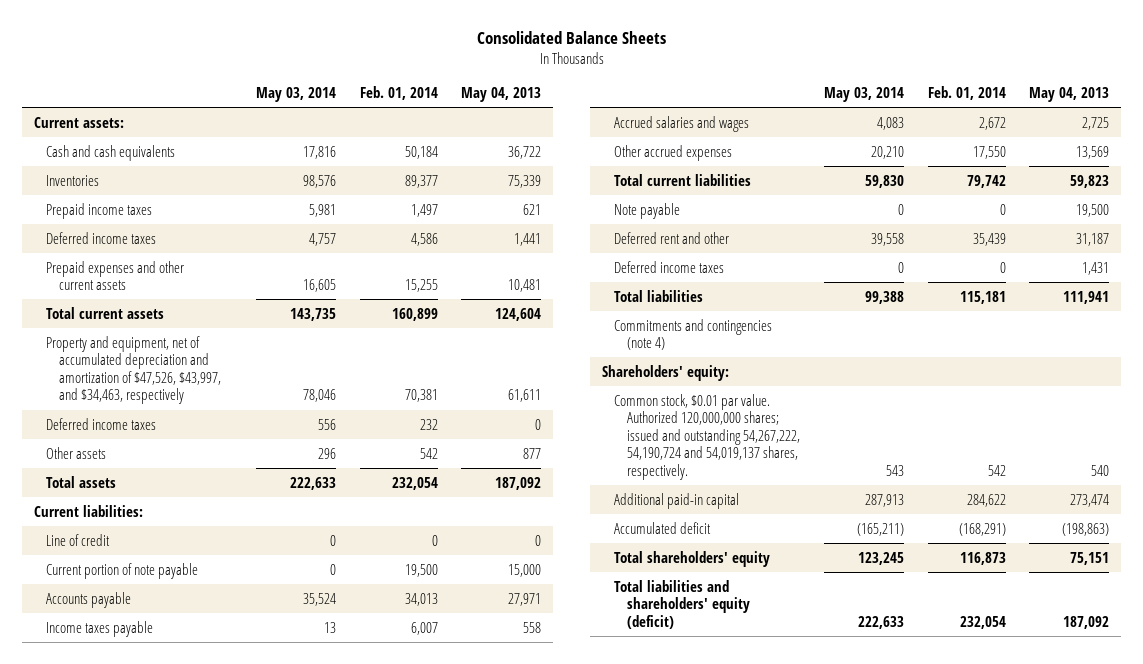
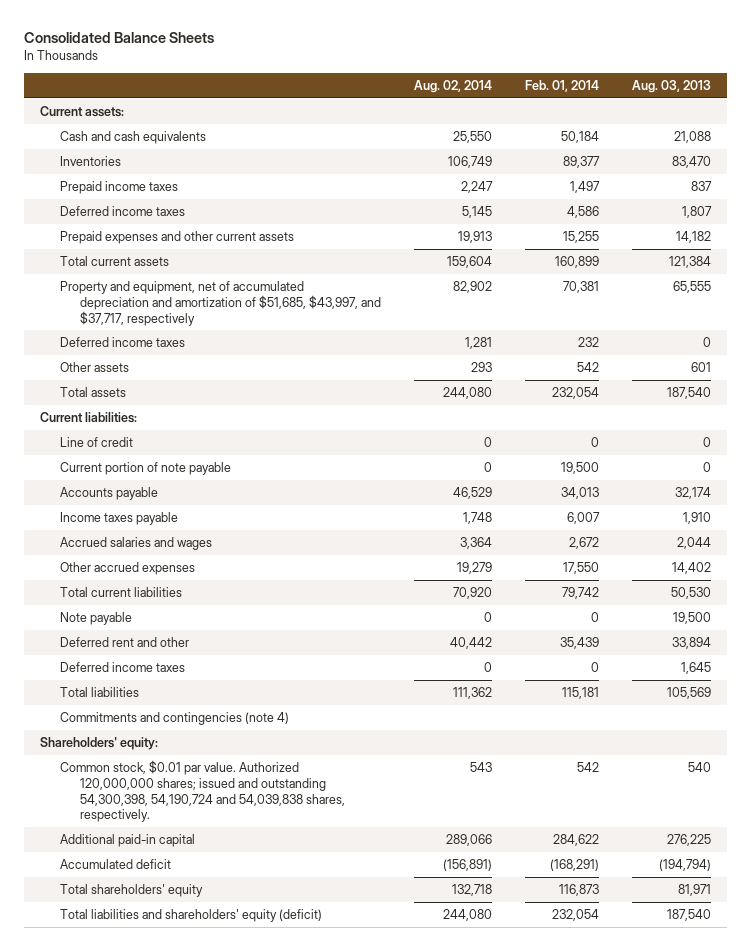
[255,87,336,103] May 03, 2014 -> none
[461,87,542,103] May 04, 2013 -> none
none -> [413,80,492,94] Aug. 02, 2014
none -> [631,80,711,94] Aug. 03, 2013
[46,335,222,405] Property and equipment, net of accumulated depreciation and amortization of $47,526, $43,997, and $34,463, respectively -> [60,280,382,326] Property and equipment, net of accumulated depreciation and amortization of $51,685, $43,997, and $37,717, respectively
[614,393,801,481] Common stock, $0.01 par value. Authorized 120,000,000 shares; issued and outstanding 54,267,222, 54,190,724 and 54,019,137 shares, respectively. -> [60,759,346,823] Common stock, $0.01 par value. Authorized 120,000,000 shares; issued and outstanding 54,300,398, 54,190,724 and 54,039,838 shares, respectively.

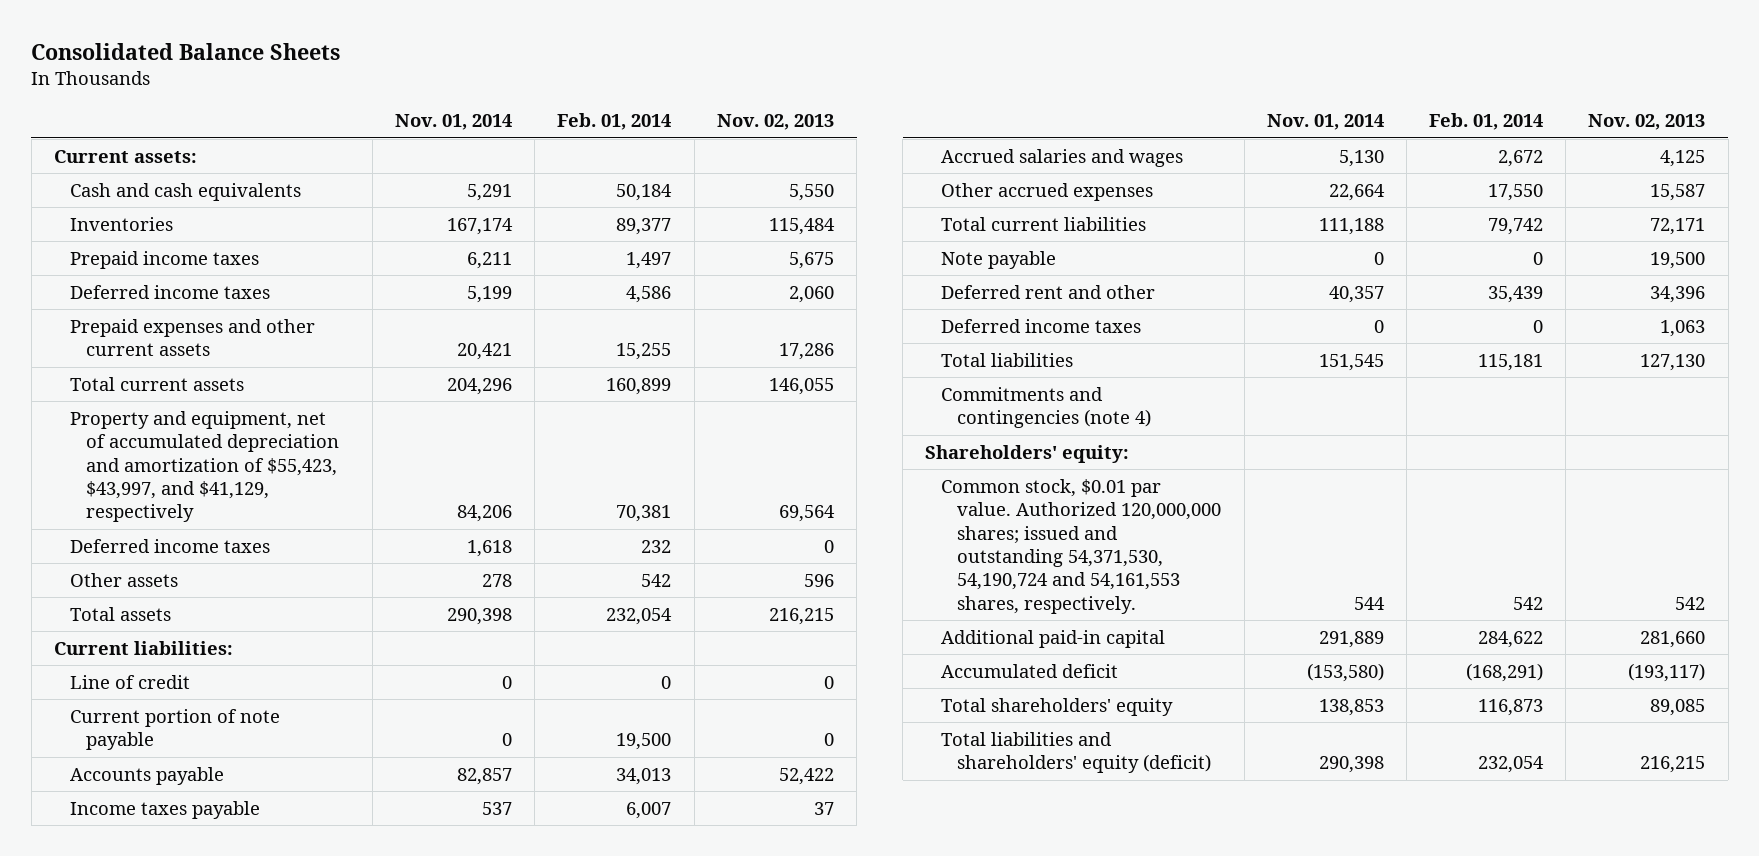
[413,80,492,94] Aug. 02, 2014 -> none
[631,80,711,94] Aug. 03, 2013 -> none
none -> [395,114,513,131] Nov. 01, 2014
none -> [716,114,834,131] Nov. 02, 2013
[60,280,382,326] Property and equipment, net of accumulated depreciation and amortization of $51,685, $43,997, and $37,717, respectively -> [69,410,339,523] Property and equipment, net of accumulated depreciation and amortization of $55,423, $43,997, and $41,129, respectively
[60,759,346,823] Common stock, $0.01 par value. Authorized 120,000,000 shares; issued and outstanding 54,300,398, 54,190,724 and 54,039,838 shares, respectively. -> [941,478,1222,614] Common stock, $0.01 par value. Authorized 120,000,000 shares; issued and outstanding 54,371,530, 54,190,724 and 54,161,553 shares, respectively.

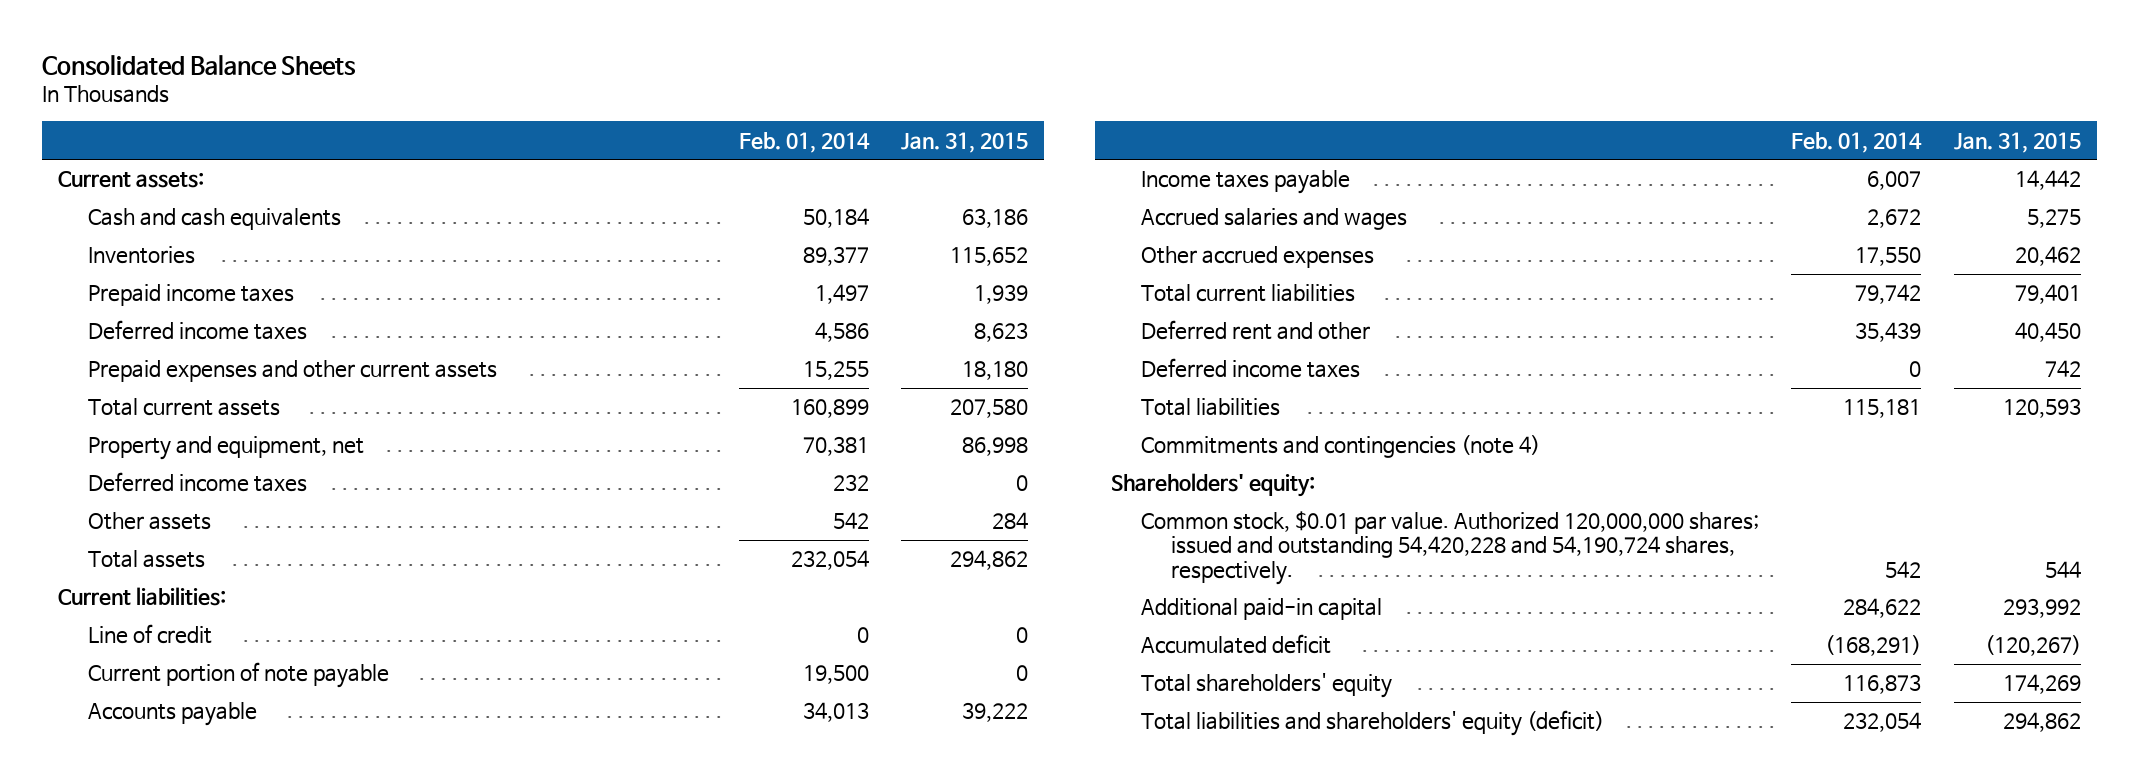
[395,114,513,131] Nov. 01, 2014 -> none
[716,114,834,131] Nov. 02, 2013 -> none
none -> [900,131,1028,153] Jan. 31, 2015
[69,410,339,523] Property and equipment, net of accumulated depreciation and amortization of $55,423, $43,997, and $41,129, respectively -> [88,436,365,461] Property and equipment, net
[941,250,1057,269] Note payable -> none
[941,478,1222,614] Common stock, $0.01 par value. Authorized 120,000,000 shares; issued and outstanding 54,371,530, 54,190,724 and 54,161,553 shares, respectively. -> [1141,511,1760,585] Common stock, $0.01 par value. Authorized 120,000,000 shares; issued and outstanding 54,420,228 and 54,190,724 shares, respectively.

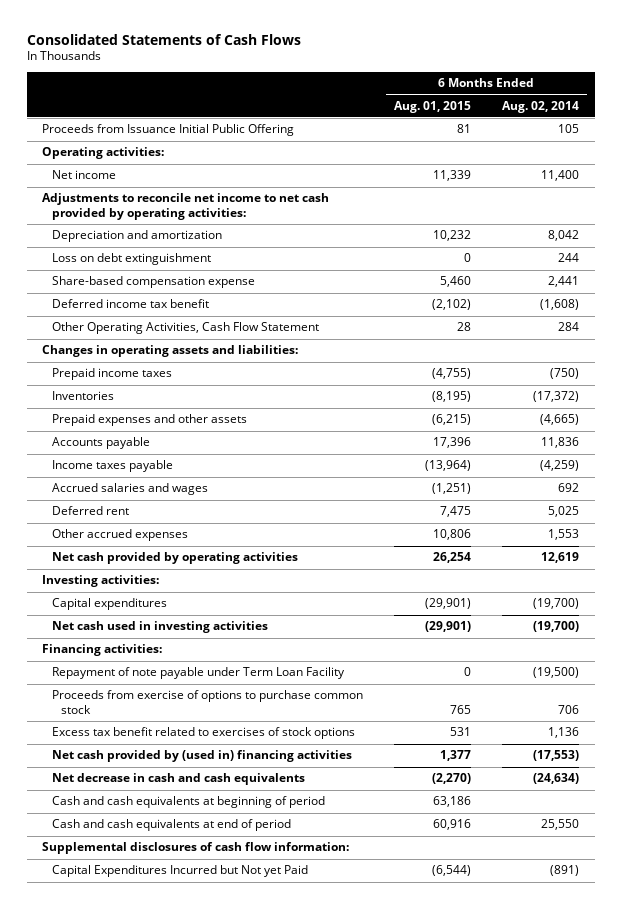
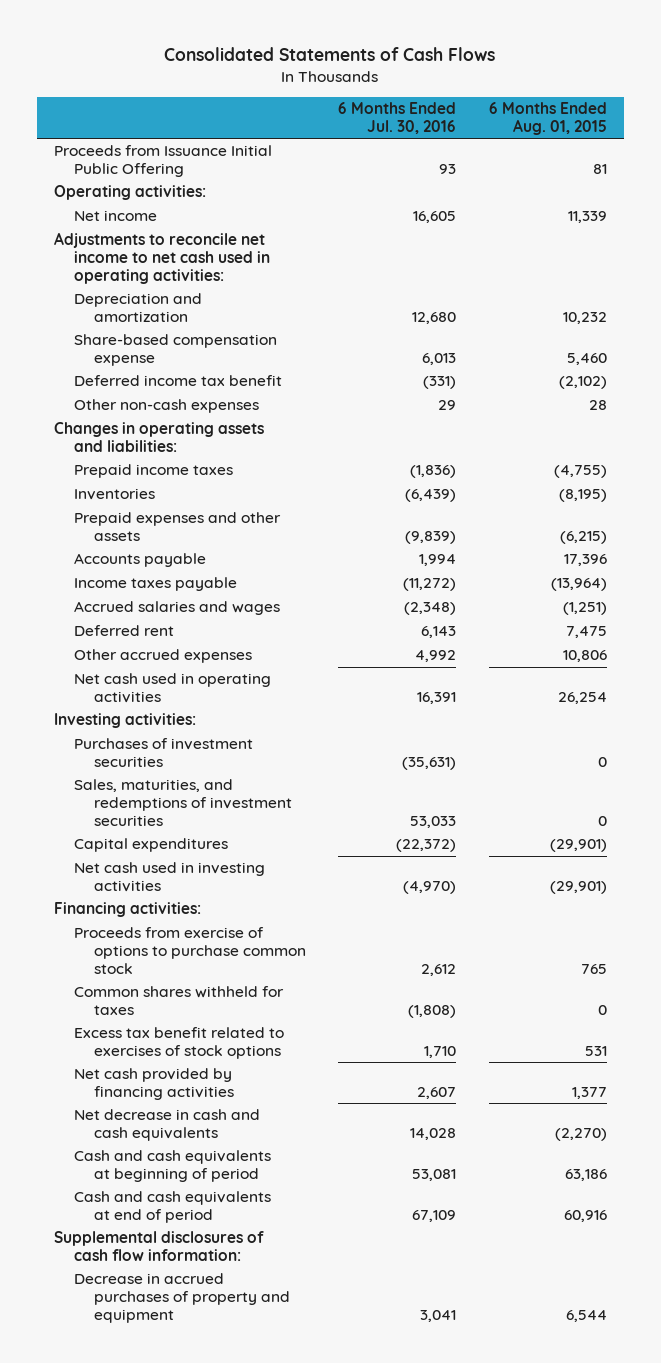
[502,100,580,113] Aug. 02, 2014 -> none
none -> [338,102,457,135] 6 Months Ended Jul. 30, 2016
[42,193,330,220] Adjustments to reconcile net income to net cash provided by operating activities: -> [53,232,270,284] Adjustments to reconcile net income to net cash used in operating activities:
[51,253,211,266] Loss on debt extinguishment -> none
[51,322,319,335] Other Operating Activities, Cash Flow Statement -> [73,399,259,414] Other non-cash expenses
[51,552,298,565] Net cash provided by operating activities -> [73,673,271,704] Net cash used in operating activities
none -> [73,738,253,768] Purchases of investment securities
none -> [73,779,292,826] Sales, maturities, and redemptions of investment securities
[51,667,345,680] Repayment of note payable under Term Loan Facility -> none
none -> [73,986,284,1016] Common shares withheld for taxes
[51,750,352,763] Net cash provided by (used in) financing activities -> [73,1068,234,1101] Net cash provided by financing activities
[51,865,308,878] Capital Expenditures Incurred but Not yet Paid -> none
none -> [73,1273,290,1323] Decrease in accrued purchases of property and equipment

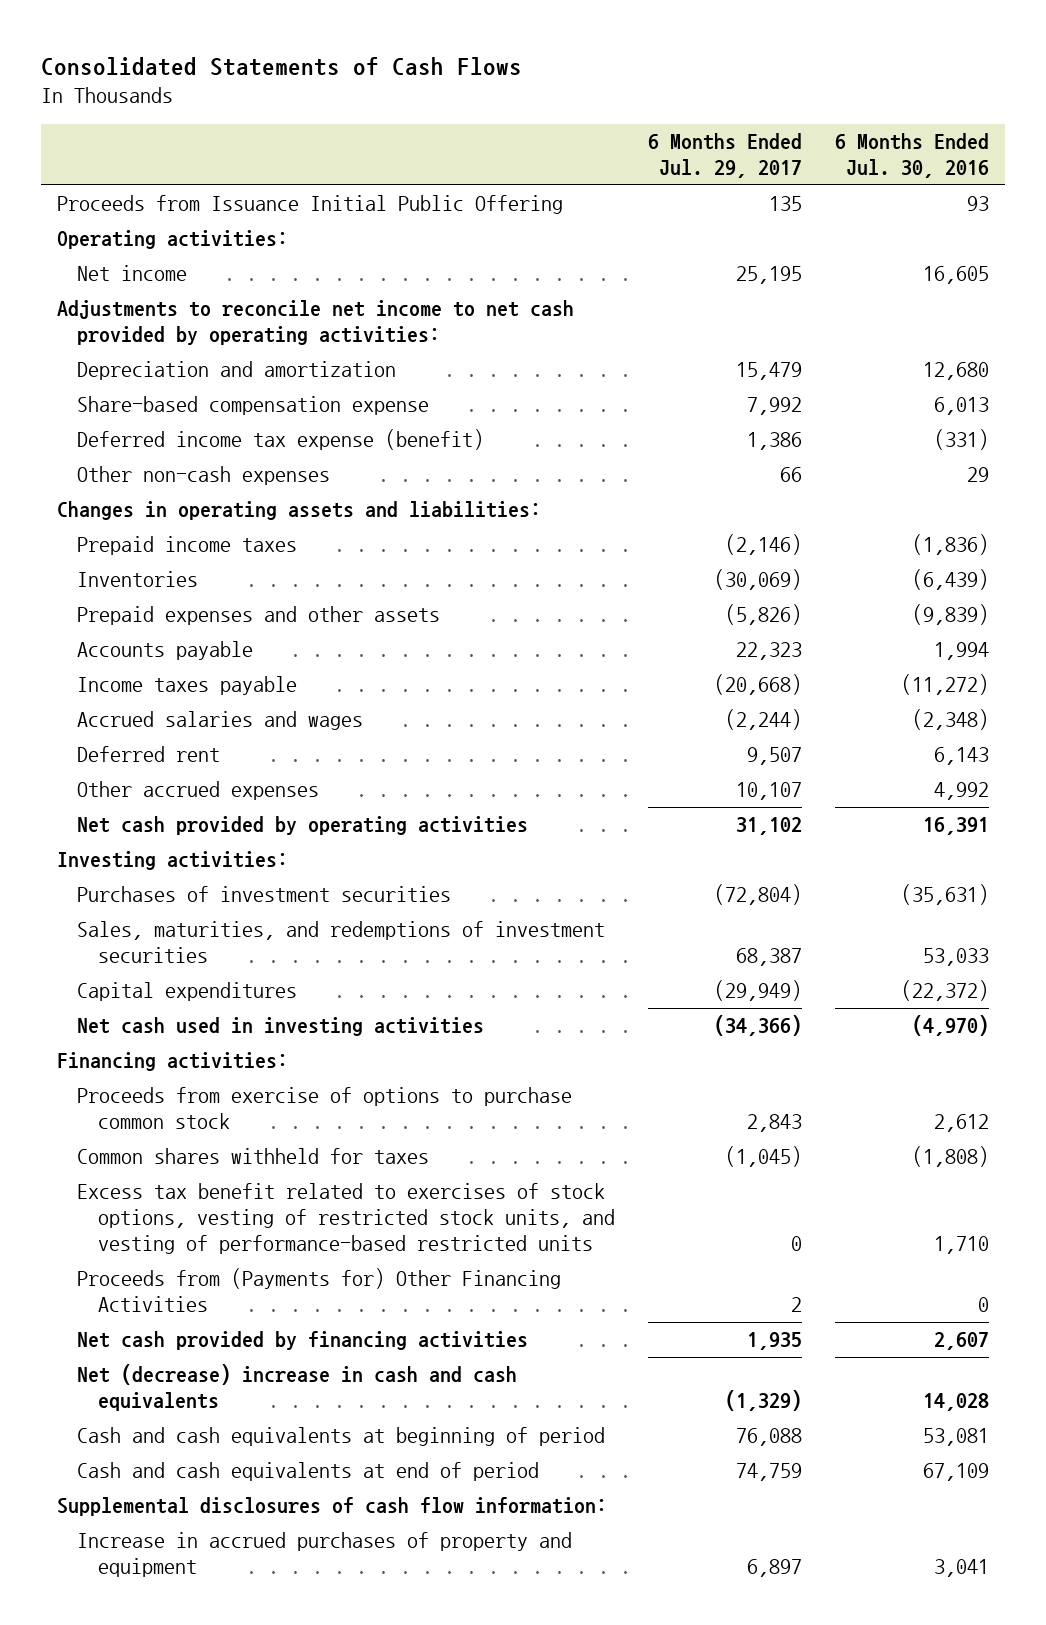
[489,102,608,136] 6 Months Ended Aug. 01, 2015 -> none
none -> [647,132,802,178] 6 Months Ended Jul. 29, 2017
[53,232,270,284] Adjustments to reconcile net income to net cash used in operating activities: -> [57,300,575,346] Adjustments to reconcile net income to net cash provided by operating activities:
[73,375,282,387] Deferred income tax benefit -> [77,429,485,451] Deferred income tax expense (benefit)
[73,673,271,704] Net cash used in operating activities -> [77,816,529,836] Net cash provided by operating activities
[73,1027,284,1060] Excess tax benefit related to exercises of stock options -> [77,1183,615,1255] Excess tax benefit related to exercises of stock options, vesting of restricted stock units, and vesting of performance-based restricted units
none -> [77,1268,562,1313] Proceeds from (Payments for) Other Financing Activities
[73,1109,260,1142] Net decrease in cash and cash equivalents -> [77,1364,518,1412] Net (decrease) increase in cash and cash equivalents
[73,1273,290,1323] Decrease in accrued purchases of property and equipment -> [77,1532,573,1578] Increase in accrued purchases of property and equipment

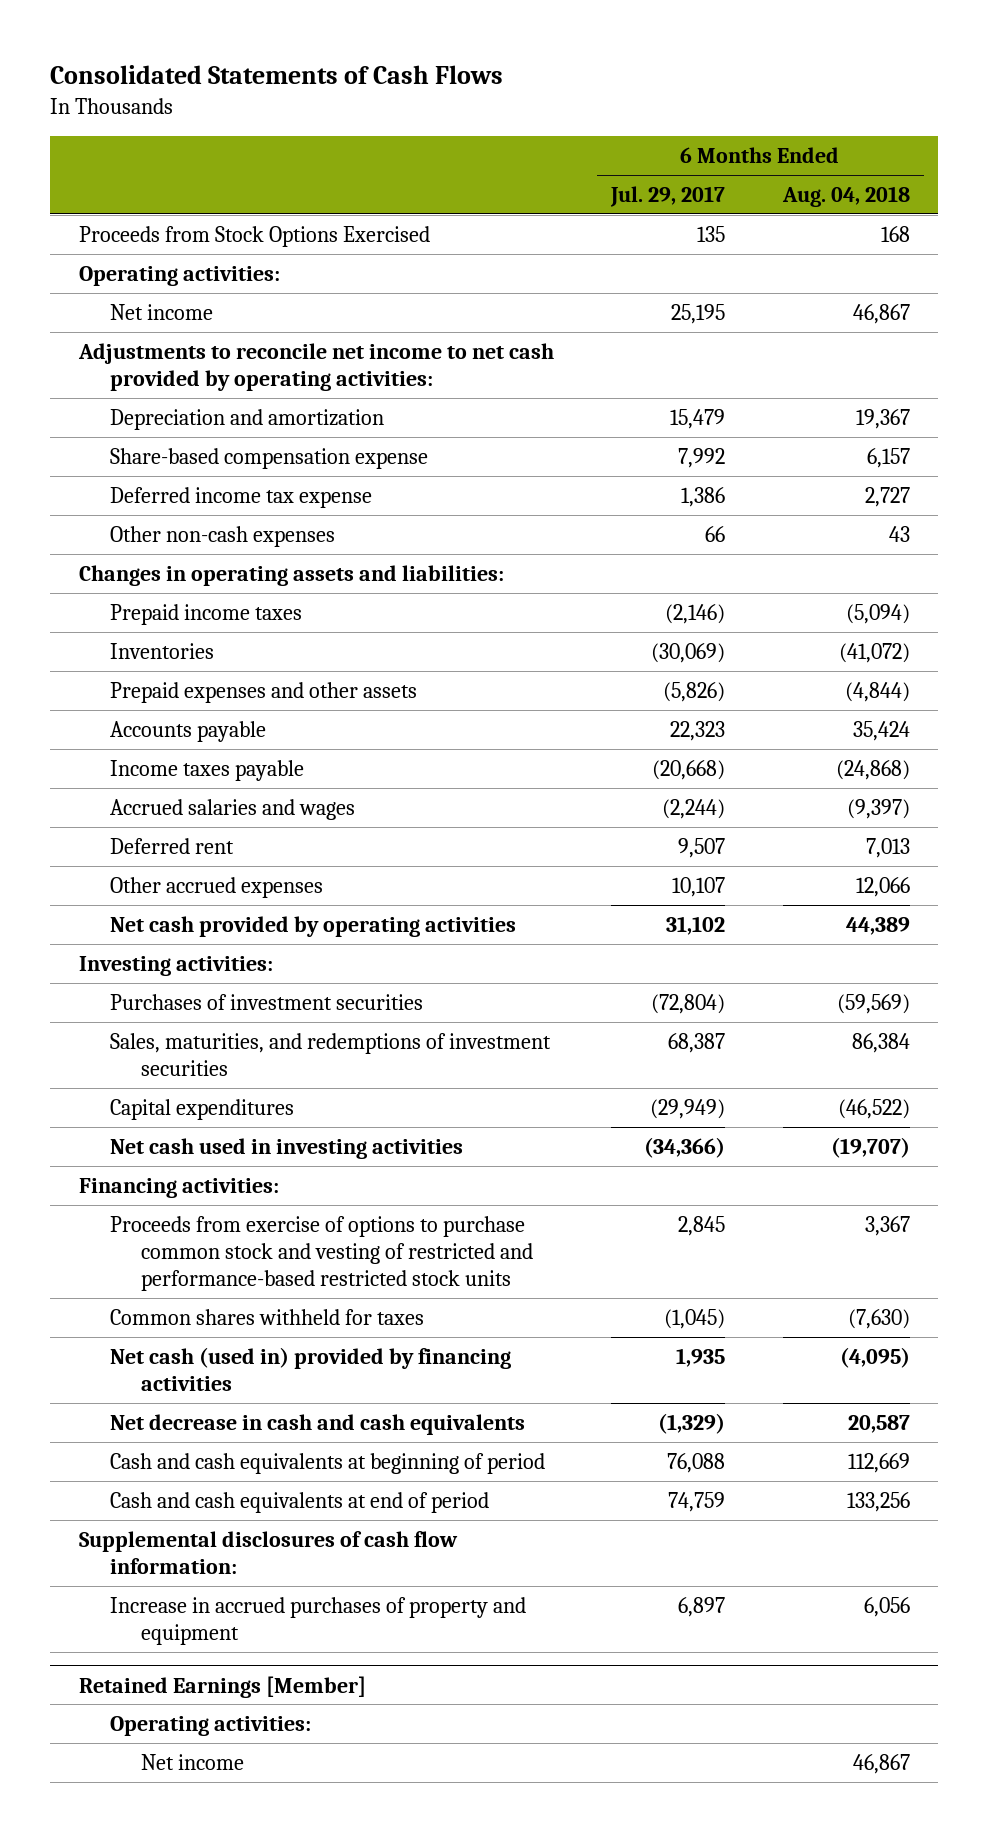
[834,132,989,178] 6 Months Ended Jul. 30, 2016 -> none
none -> [781,185,910,207] Aug. 04, 2018
[57,195,564,215] Proceeds from Issuance Initial Public Offering -> [78,225,430,247] Proceeds from Stock Options Exercised
[77,429,485,451] Deferred income tax expense (benefit) -> [110,486,373,508] Deferred income tax expense
[77,1087,573,1130] Proceeds from exercise of options to purchase common stock -> [110,1215,534,1292] Proceeds from exercise of options to purchase common stock and vesting of restricted and performance-based restricted stock units
[746,1114,802,1133] 2,843 -> [678,1215,726,1236] 2,845
[77,1183,615,1255] Excess tax benefit related to exercises of stock options, vesting of restricted stock units, and vesting of performance-based restricted units -> none
[77,1268,562,1313] Proceeds from (Payments for) Other Financing Activities -> none
[77,1331,529,1351] Net cash provided by financing activities -> [110,1346,512,1392] Net cash (used in) provided by financing activities
[77,1364,518,1412] Net (decrease) increase in cash and cash equivalents -> [110,1413,526,1435] Net decrease in cash and cash equivalents
none -> [78,1675,366,1698] Retained Earnings [Member]
none -> [110,1715,312,1736] Operating activities:
none -> [141,1753,245,1770] Net income

